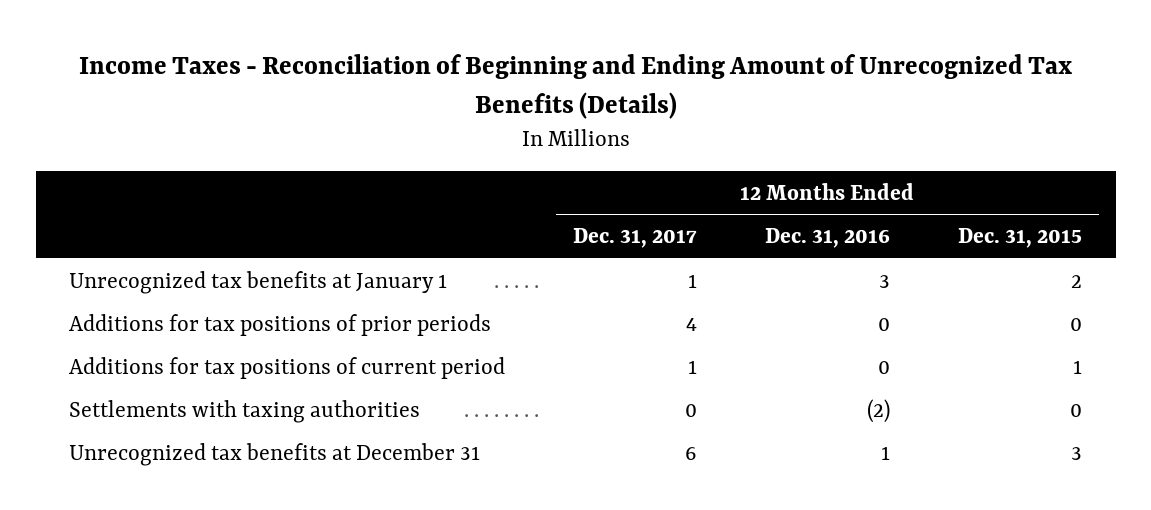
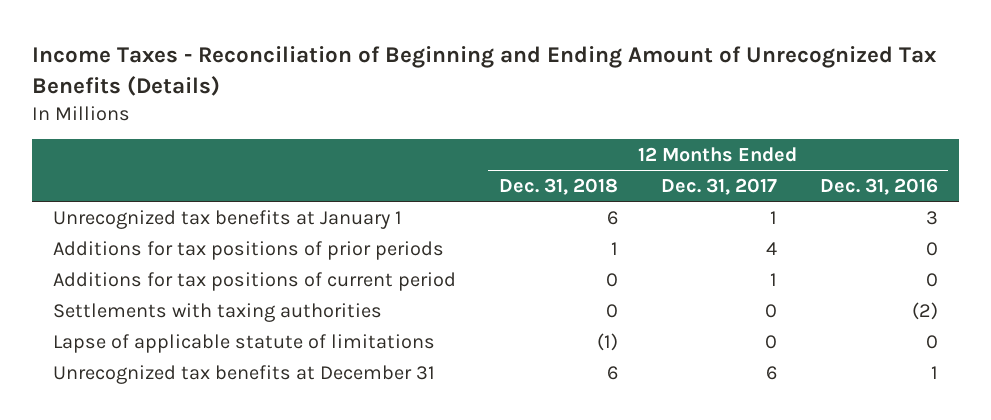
[957,228,1082,249] Dec. 31, 2015 -> none
none -> [498,177,618,195] Dec. 31, 2018
none -> [53,333,436,353] Lapse of applicable statute of limitations

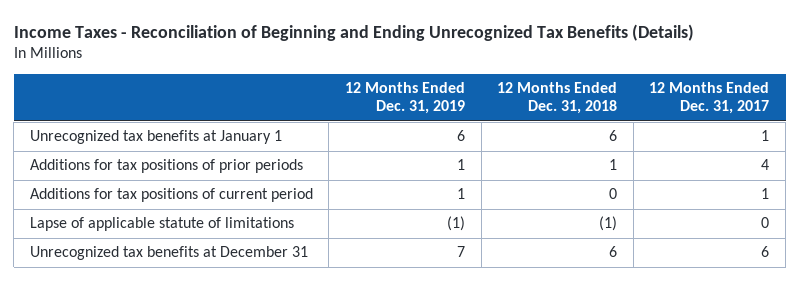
[31,46,937,96] Income Taxes - Reconciliation of Beginning and Ending Amount of Unrecognized Tax Benefits (Details) -> [13,23,694,41] Income Taxes - Reconciliation of Beginning and Ending Unrecognized Tax Benefits (Details)
[819,177,938,195] Dec. 31, 2016 -> none
none -> [344,82,465,115] 12 Months Ended Dec. 31, 2019
[53,302,383,322] Settlements with taxing authorities -> none

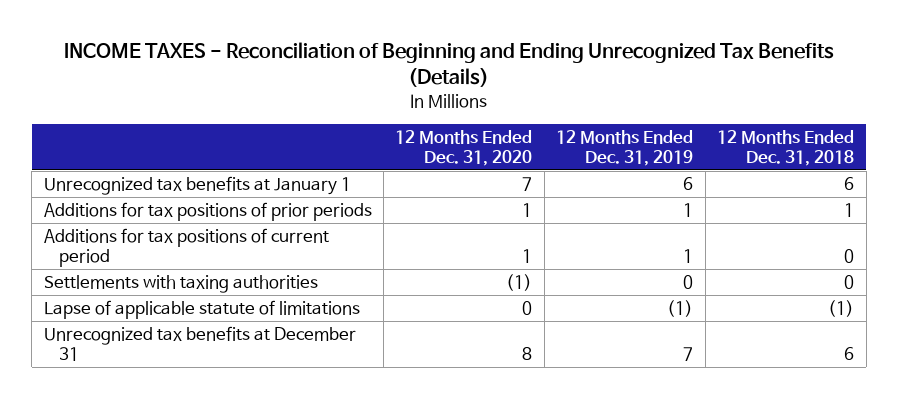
[13,23,694,41] Income Taxes - Reconciliation of Beginning and Ending Unrecognized Tax Benefits (Details) -> [63,41,834,88] INCOME TAXES - Reconciliation of Beginning and Ending Unrecognized Tax Benefits (Details)
[649,82,770,115] 12 Months Ended Dec. 31, 2017 -> none
none -> [395,130,533,166] 12 Months Ended Dec. 31, 2020
none -> [43,275,318,294] Settlements with taxing authorities

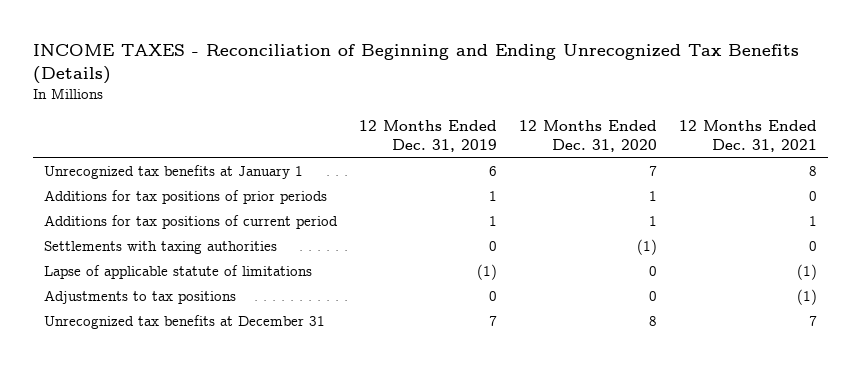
[717,130,855,166] 12 Months Ended Dec. 31, 2018 -> none
none -> [679,120,818,153] 12 Months Ended Dec. 31, 2021
none -> [44,290,237,305] Adjustments to tax positions

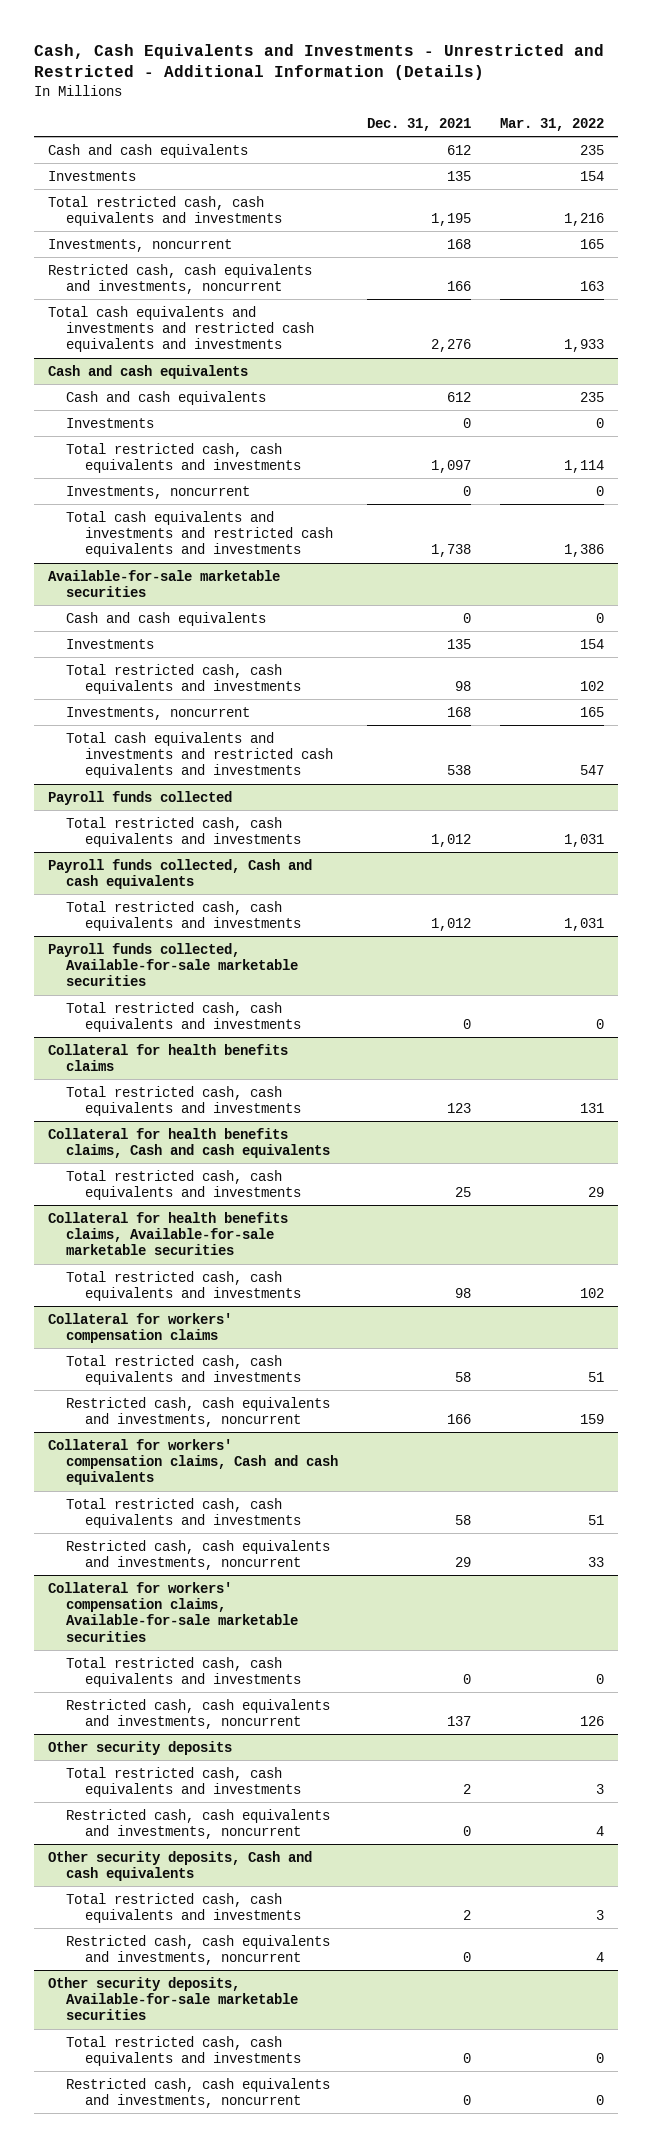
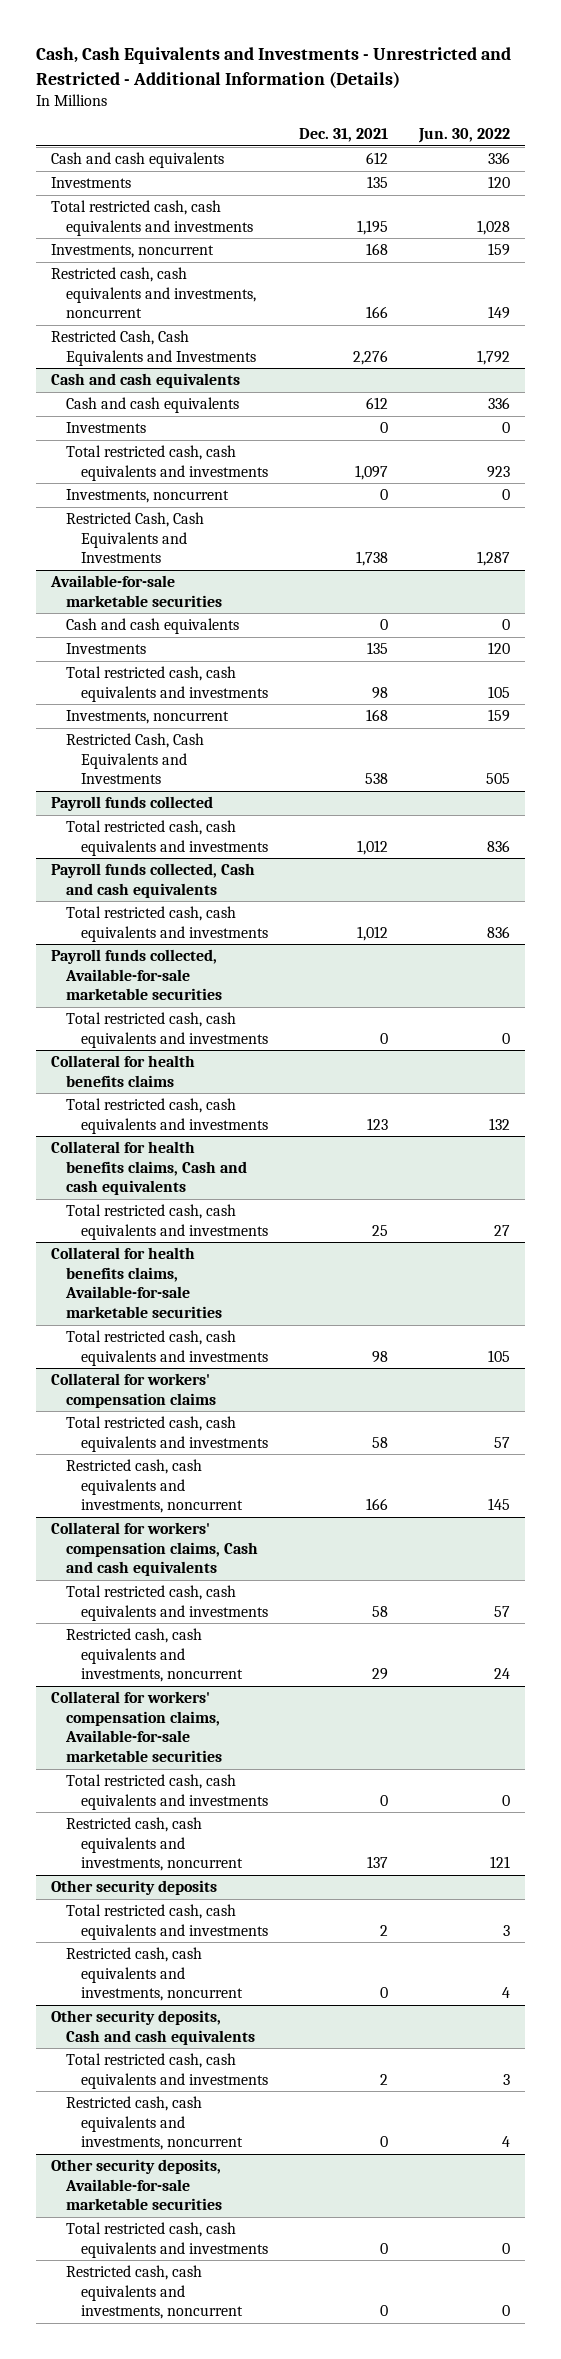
[499,117,604,131] Mar. 31, 2022 -> none
none -> [417,128,510,144] Jun. 30, 2022
[48,305,315,353] Total cash equivalents and investments and restricted cash equivalents and investments -> [51,330,257,366] Restricted Cash, Cash Equivalents and Investments
[66,510,333,558] Total cash equivalents and investments and restricted cash equivalents and investments -> [66,512,205,564] Restricted Cash, Cash Equivalents and Investments
[66,731,333,779] Total cash equivalents and investments and restricted cash equivalents and investments -> [66,733,205,785] Restricted Cash, Cash Equivalents and Investments

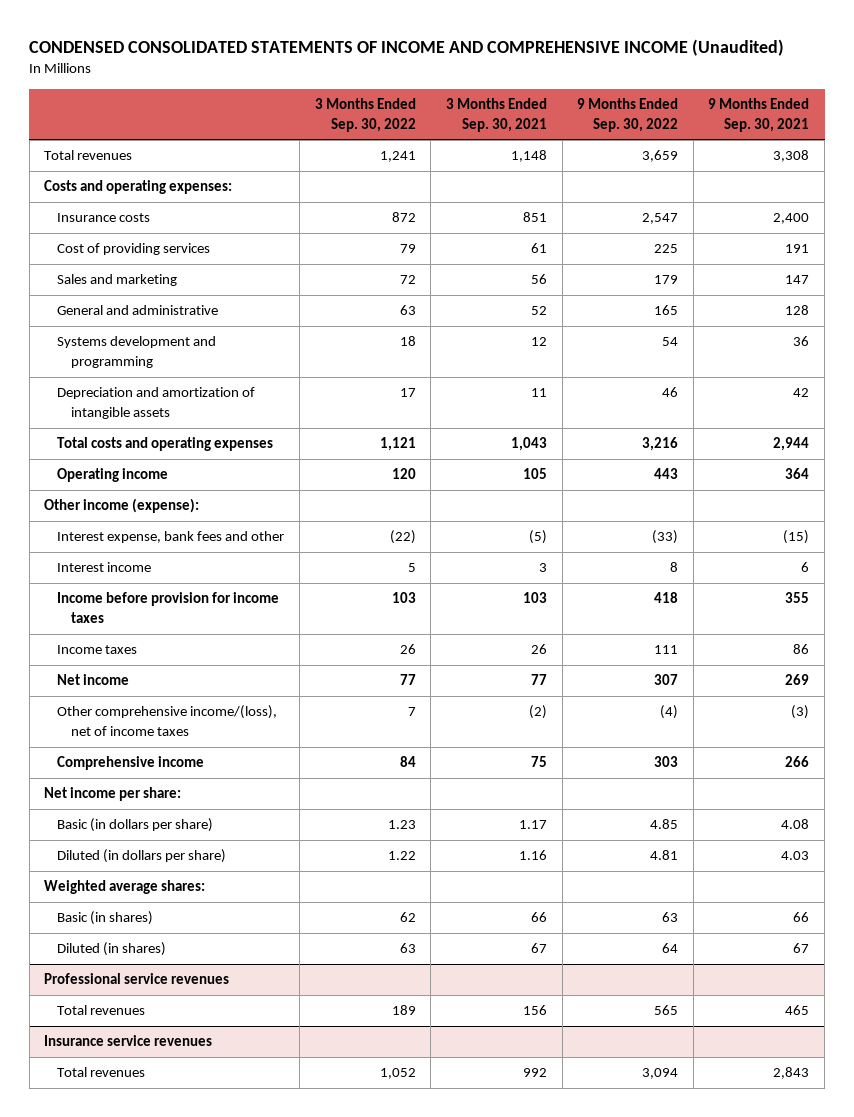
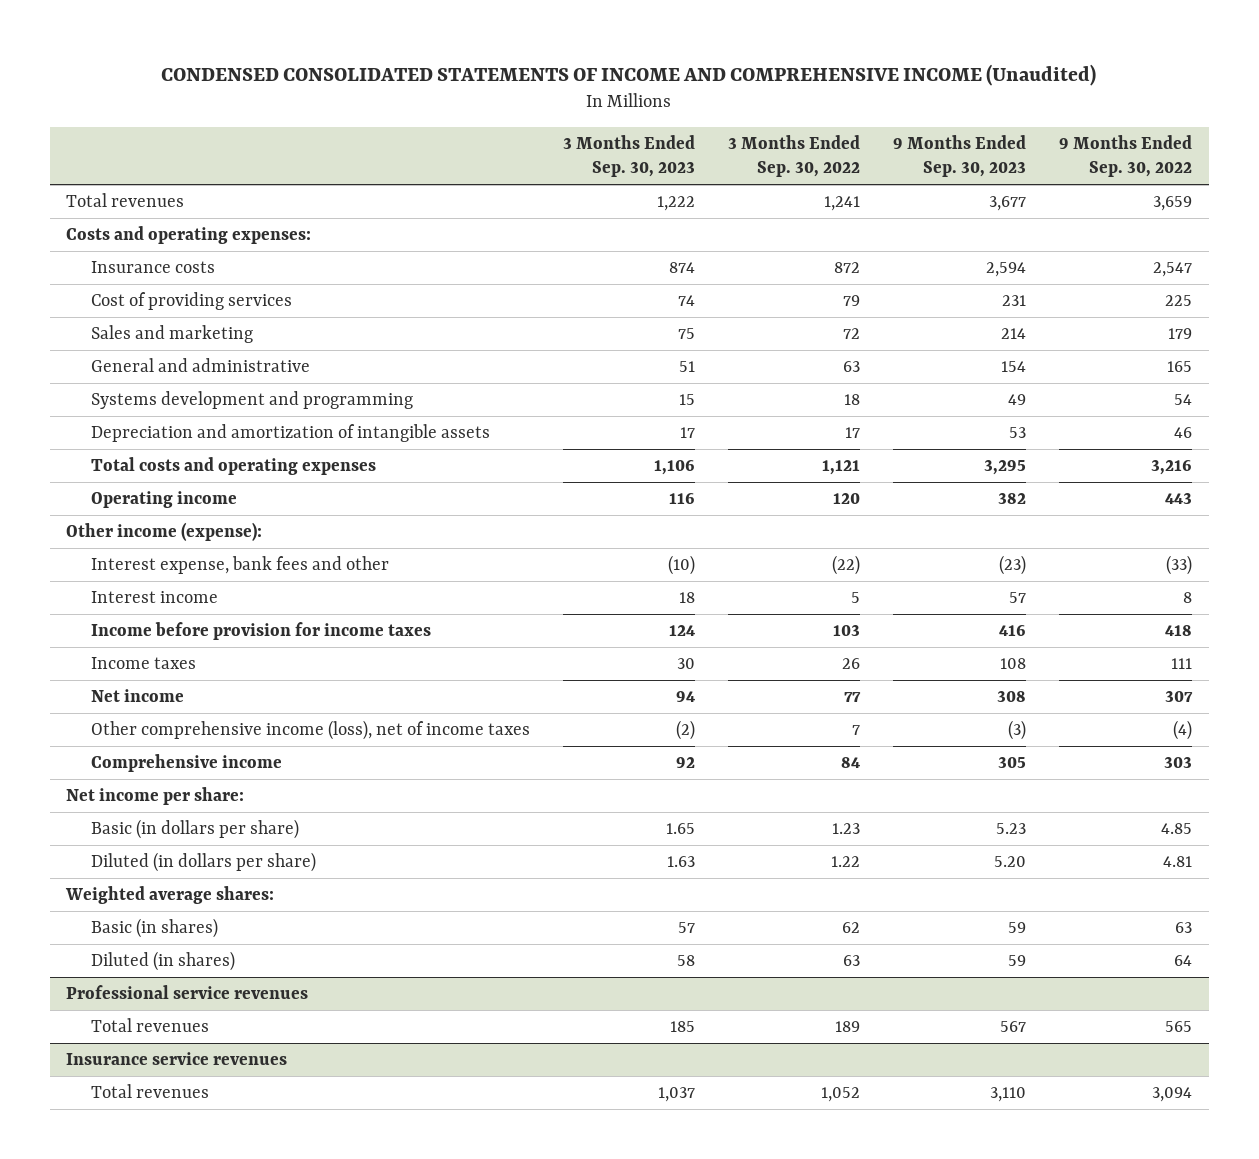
[445,98,547,132] 3 Months Ended Sep. 30, 2021 -> none
[708,98,810,132] 9 Months Ended Sep. 30, 2021 -> none
none -> [562,134,695,178] 3 Months Ended Sep. 30, 2023
none -> [892,134,1026,178] 9 Months Ended Sep. 30, 2023
[57,705,278,737] Other comprehensive income/(loss), net of income taxes -> [90,719,530,740] Other comprehensive income (loss), net of income taxes

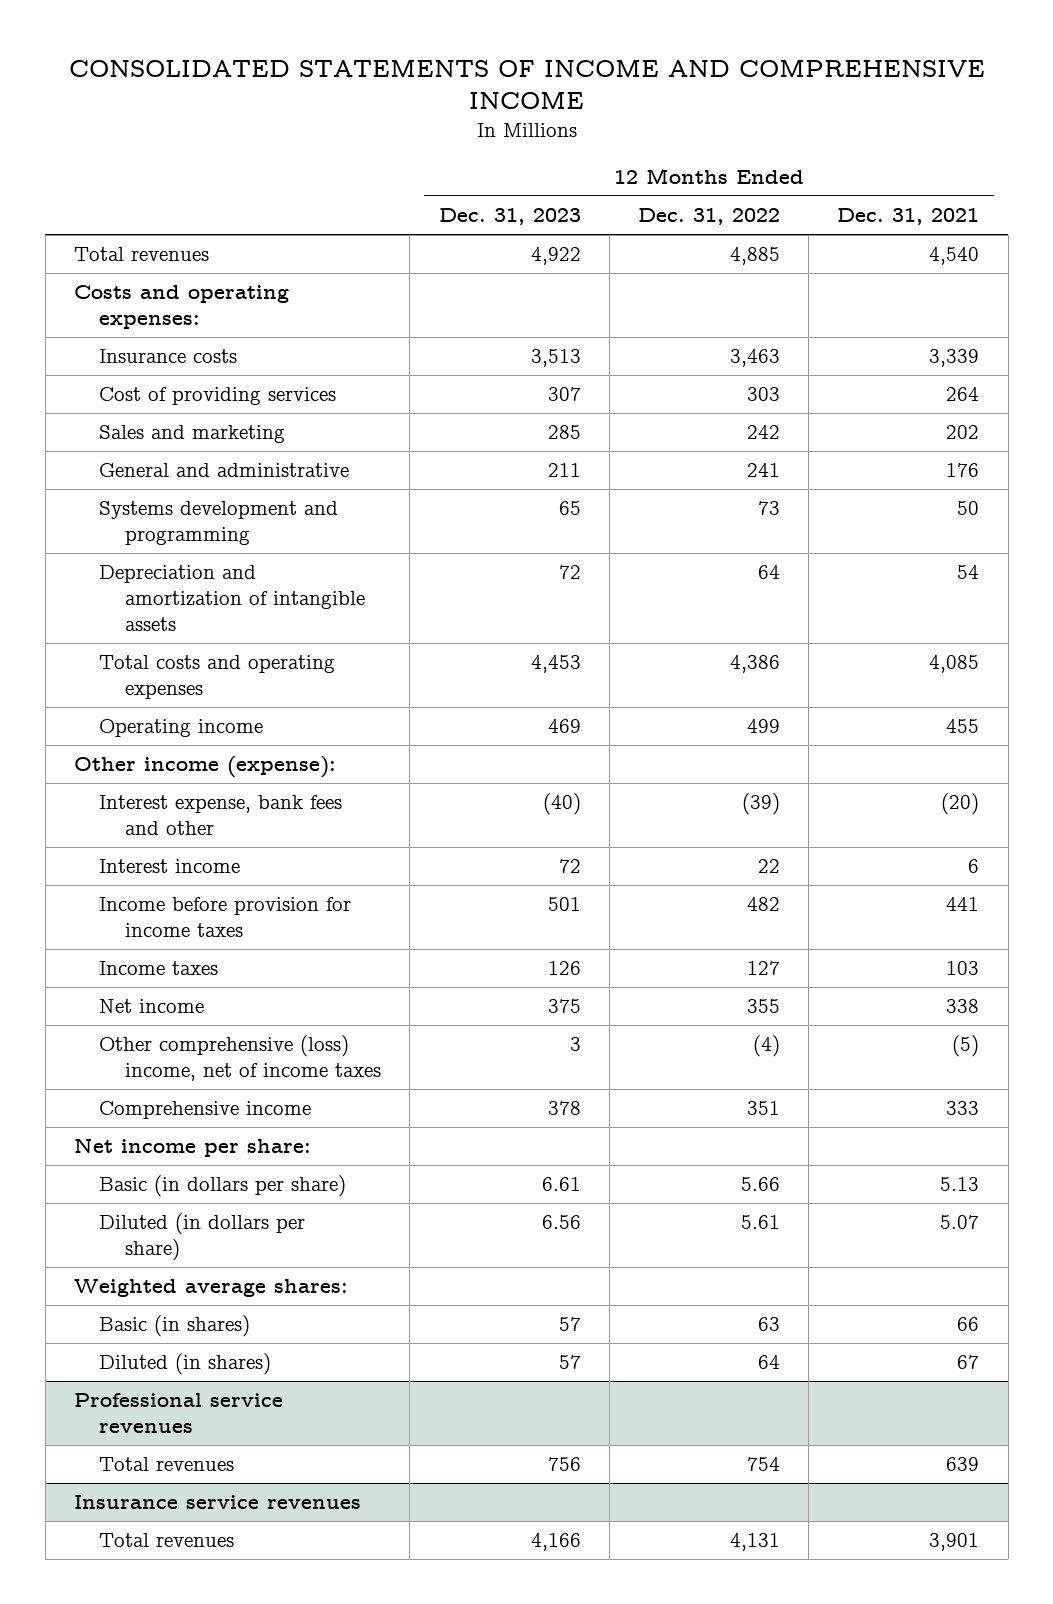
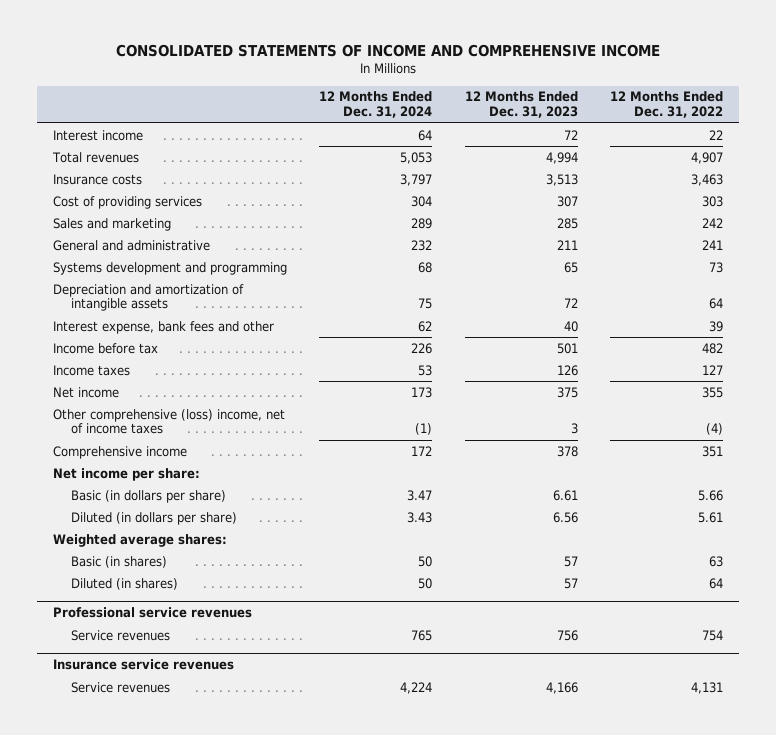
[837,208,980,226] Dec. 31, 2021 -> none
none -> [319,91,433,118] 12 Months Ended Dec. 31, 2024
[73,285,289,330] Costs and operating expenses: -> none
[99,859,241,874] Interest income -> [53,129,144,141] Interest income
[530,247,581,266] 4,922 -> [545,151,578,164] 4,994
[729,247,780,266] 4,885 -> [690,151,723,164] 4,907
[99,655,336,700] Total costs and operating expenses -> none
[99,719,264,738] Operating income -> none
[73,756,336,779] Other income (expense): -> none
[542,793,581,816] (40) -> [563,320,578,332] 40
[741,793,780,816] (39) -> [708,320,723,332] 39
[99,897,352,938] Income before provision for income taxes -> [53,342,159,354] Income before tax
[99,1457,235,1472] Total revenues -> [71,629,171,641] Service revenues
[99,1533,235,1548] Total revenues -> [71,681,171,693] Service revenues

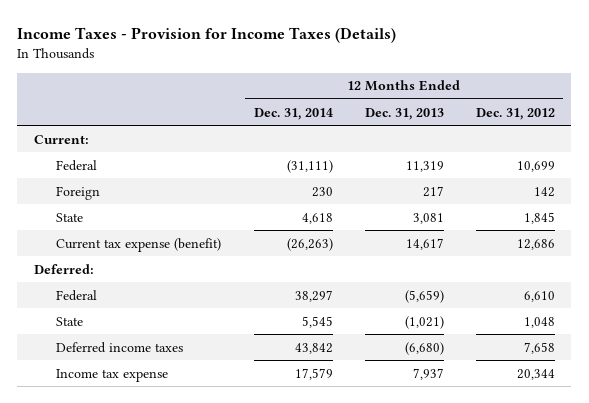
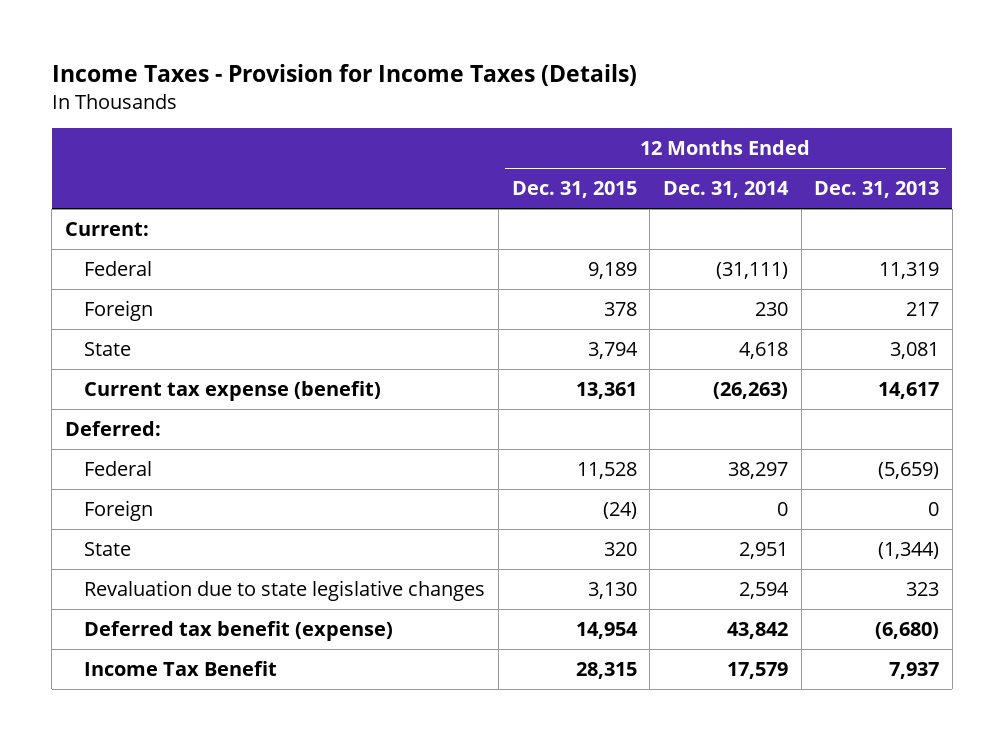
[476,107,556,120] Dec. 31, 2012 -> none
none -> [511,181,637,199] Dec. 31, 2015
none -> [84,499,154,521] Foreign
[301,315,333,328] 5,545 -> [738,541,788,559] 2,951
[404,315,444,329] (1,021) -> [878,541,940,559] (1,344)
none -> [84,579,486,601] Revaluation due to state legislative changes
[56,341,184,353] Deferred income taxes -> [84,620,394,641] Deferred tax benefit (expense)
[56,368,169,382] Income tax expense -> [84,660,278,676] Income Tax Benefit

